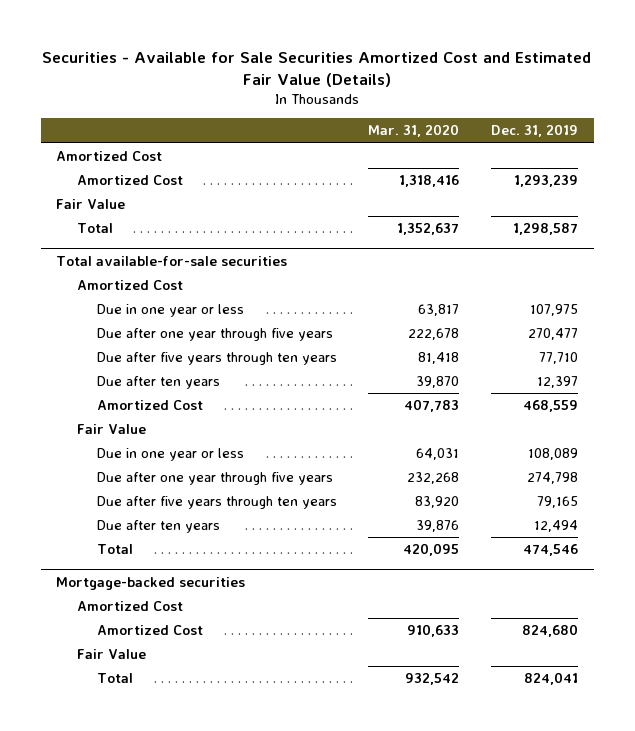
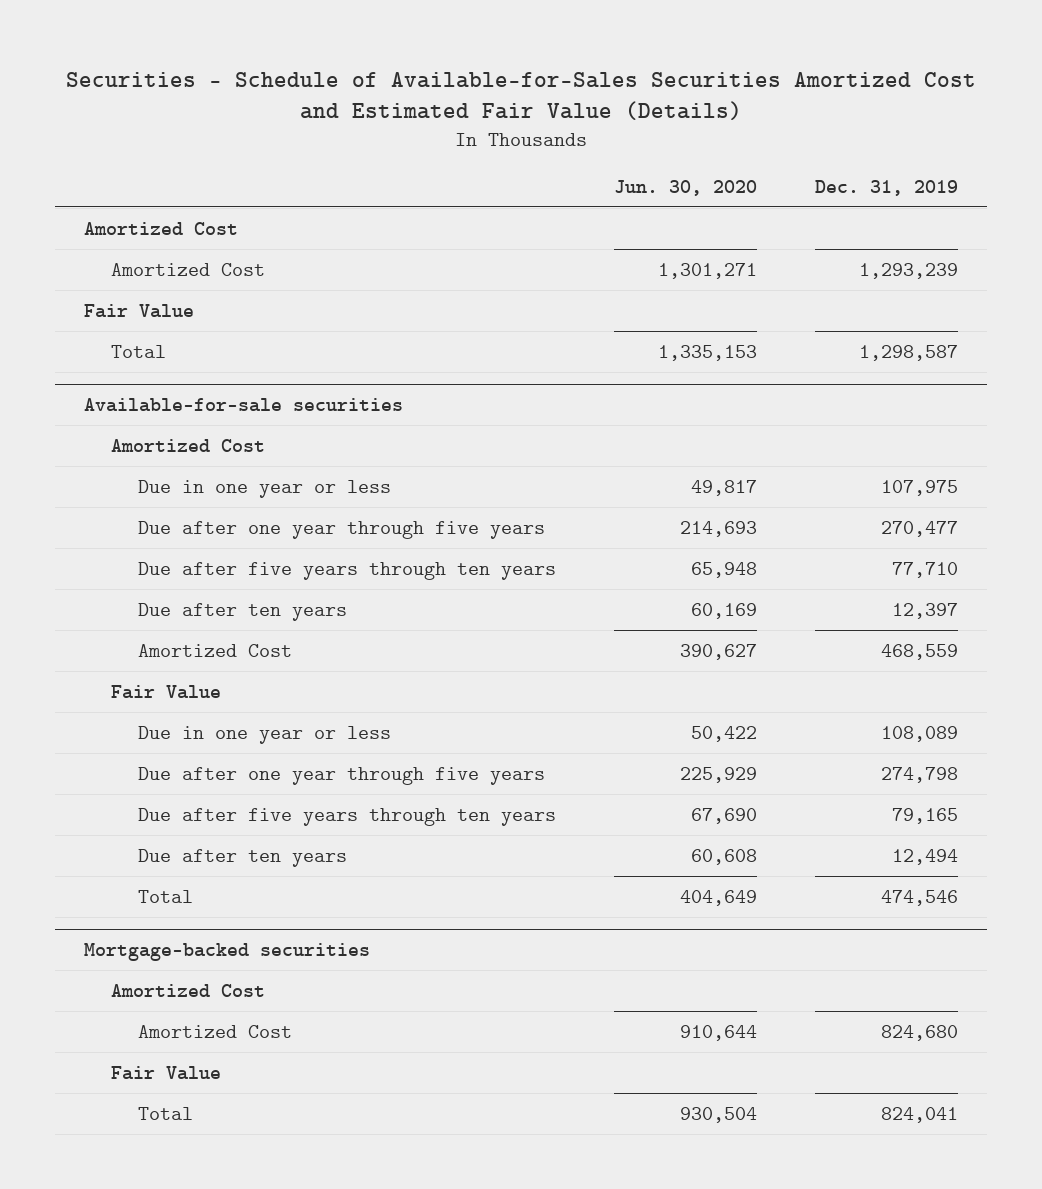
[42,51,592,87] Securities - Available for Sale Securities Amortized Cost and Estimated Fair Value (Details) -> [65,71,976,121] Securities - Schedule of Available-for-Sales Securities Amortized Cost and Estimated Fair Value (Details)
[368,124,460,138] Mar. 31, 2020 -> none
none -> [613,179,757,196] Jun. 30, 2020
[56,256,288,267] Total available-for-sale securities -> [83,398,403,413] Available-for-sale securities

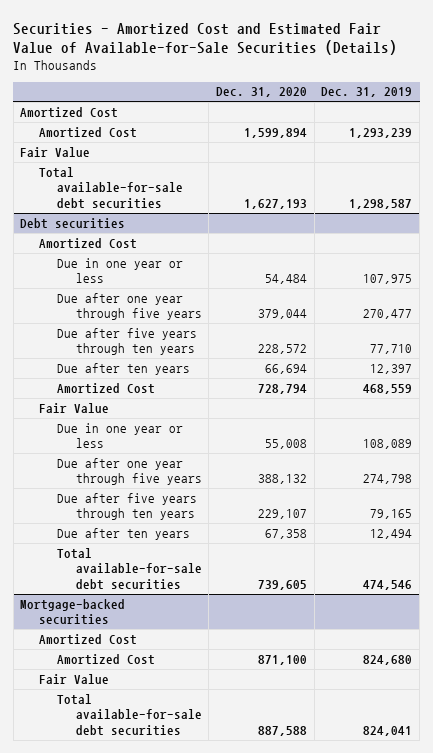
[65,71,976,121] Securities - Schedule of Available-for-Sales Securities Amortized Cost and Estimated Fair Value (Details) -> [13,22,398,56] Securities - Amortized Cost and Estimated Fair Value of Available-for-Sale Securities (Details)
[613,179,757,196] Jun. 30, 2020 -> none
none -> [215,87,307,98] Dec. 31, 2020
[110,344,166,358] Total -> [38,166,184,210] Total available-for-sale debt securities
[83,398,403,413] Available-for-sale securities -> [20,217,126,229] Debt securities
[138,889,194,903] Total -> [57,547,202,591] Total available-for-sale debt securities
[138,1106,194,1120] Total -> [57,693,202,737] Total available-for-sale debt securities

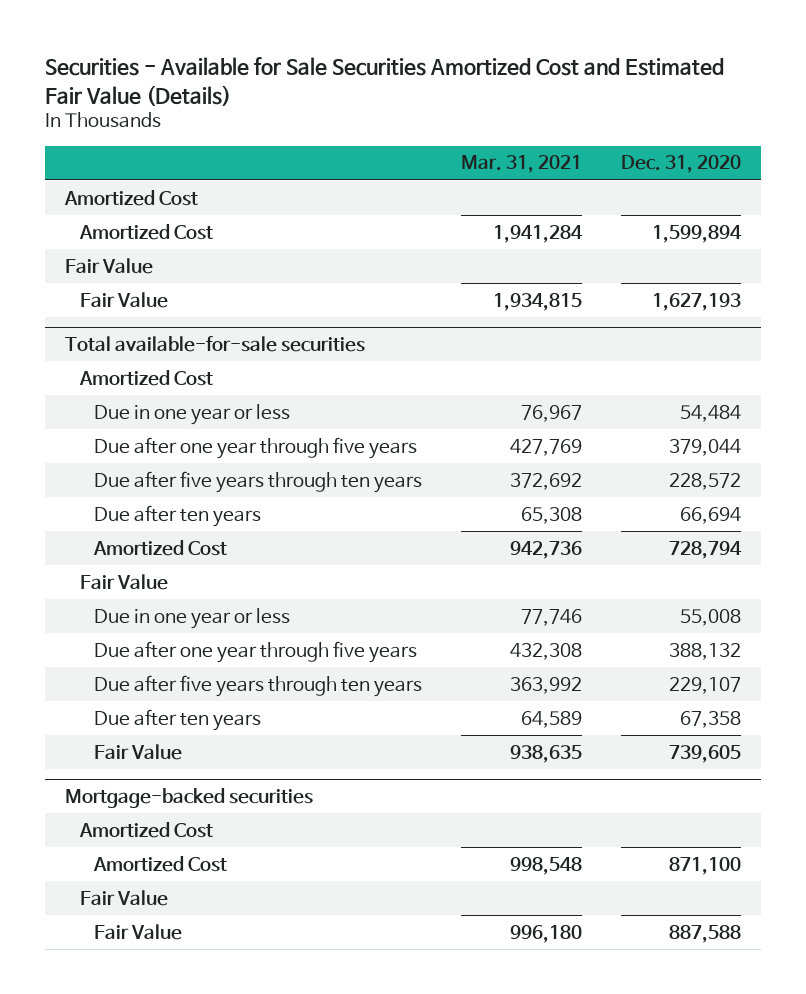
[13,22,398,56] Securities - Amortized Cost and Estimated Fair Value of Available-for-Sale Securities (Details) -> [45,56,725,106] Securities - Available for Sale Securities Amortized Cost and Estimated Fair Value (Details)
[321,87,413,98] Dec. 31, 2019 -> none
none -> [461,155,583,174] Mar. 31, 2021
[38,166,184,210] Total available-for-sale debt securities -> [79,291,168,308] Fair Value
[20,217,126,229] Debt securities -> [64,336,365,353] Total available-for-sale securities
[57,547,202,591] Total available-for-sale debt securities -> [94,743,183,760] Fair Value
[57,693,202,737] Total available-for-sale debt securities -> [94,923,183,940] Fair Value

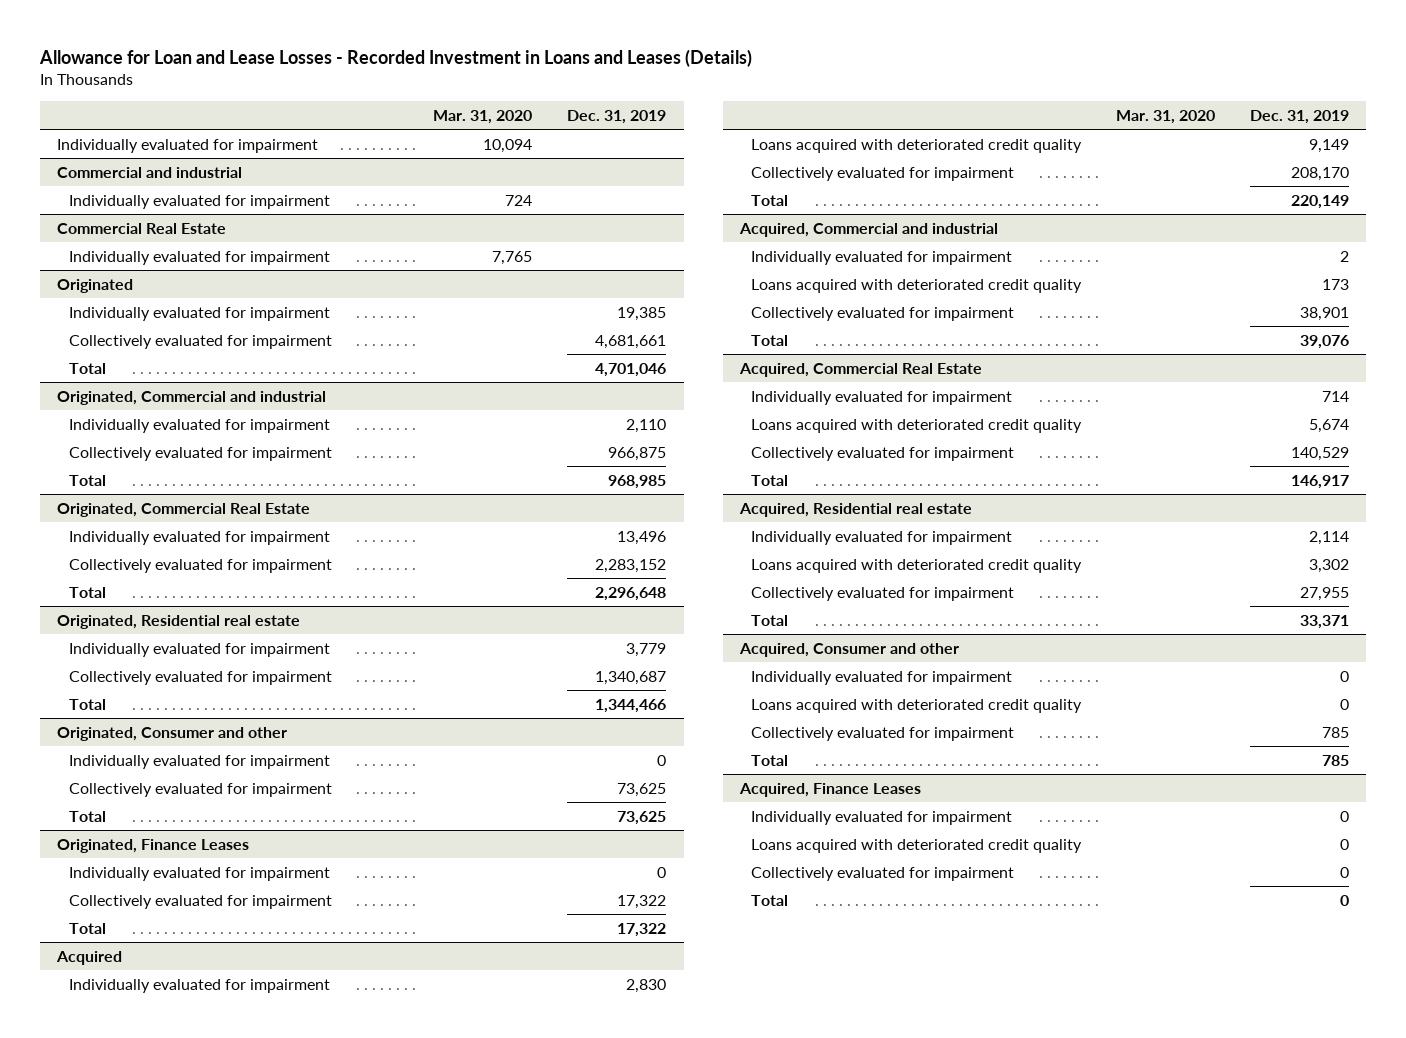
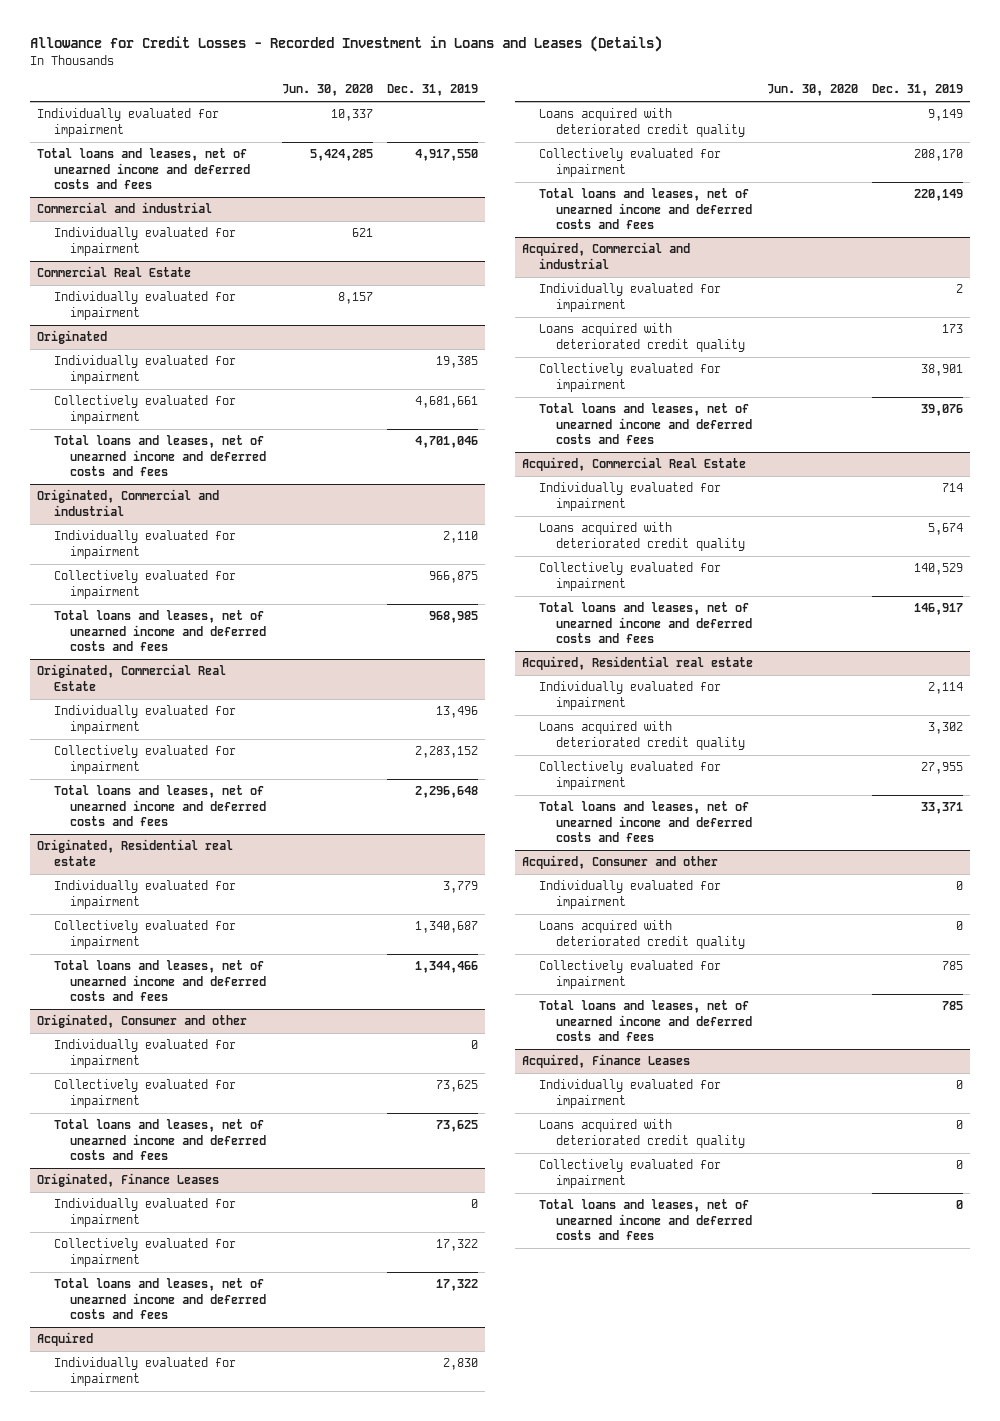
[39,49,753,68] Allowance for Loan and Lease Losses - Recorded Investment in Loans and Leases (Details) -> [29,36,662,53] Allowance for Credit Losses - Recorded Investment in Loans and Leases (Details)
[433,109,533,124] Mar. 31, 2020 -> none
none -> [281,84,373,97] Jun. 30, 2020
none -> [36,148,250,190] Total loans and leases, net of unearned income and deferred costs and fees
[68,362,106,374] Total -> [53,435,267,477] Total loans and leases, net of unearned income and deferred costs and fees
[68,474,106,486] Total -> [53,610,267,652] Total loans and leases, net of unearned income and deferred costs and fees
[68,586,106,598] Total -> [53,785,267,827] Total loans and leases, net of unearned income and deferred costs and fees
[68,698,106,710] Total -> [53,960,267,1002] Total loans and leases, net of unearned income and deferred costs and fees
[68,810,106,822] Total -> [53,1119,267,1161] Total loans and leases, net of unearned income and deferred costs and fees
[68,922,106,934] Total -> [53,1278,267,1320] Total loans and leases, net of unearned income and deferred costs and fees
[751,194,789,206] Total -> [539,188,753,230] Total loans and leases, net of unearned income and deferred costs and fees
[751,334,789,346] Total -> [539,403,753,445] Total loans and leases, net of unearned income and deferred costs and fees
[751,474,789,486] Total -> [539,602,753,644] Total loans and leases, net of unearned income and deferred costs and fees
[751,614,789,626] Total -> [539,801,753,843] Total loans and leases, net of unearned income and deferred costs and fees
[751,754,789,766] Total -> [539,1000,753,1042] Total loans and leases, net of unearned income and deferred costs and fees
[751,894,789,906] Total -> none
none -> [539,1199,753,1241] Total loans and leases, net of unearned income and deferred costs and fees

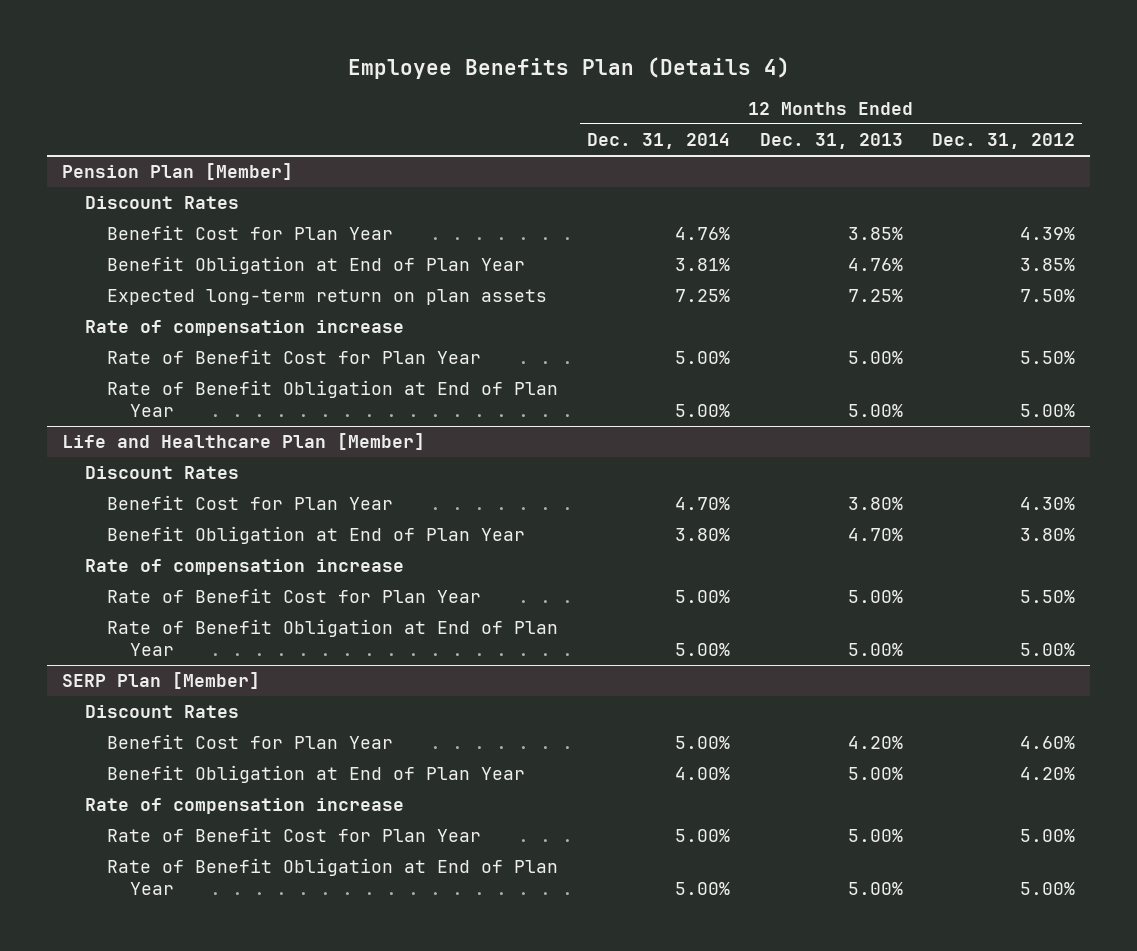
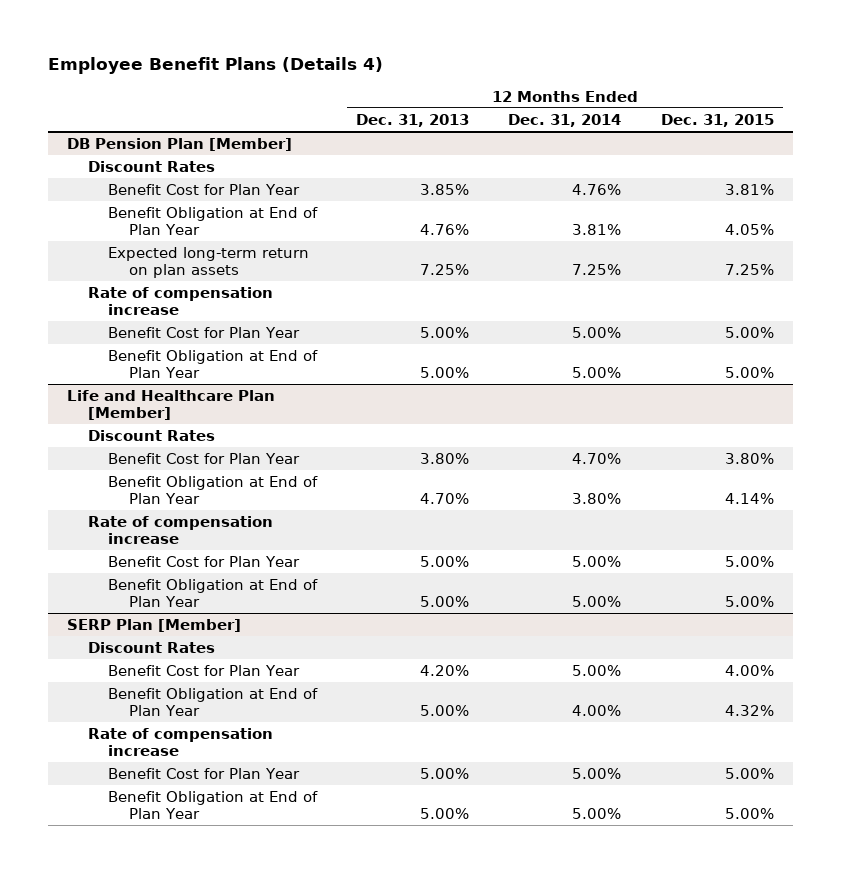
[347,56,790,79] Employee Benefits Plan (Details 4) -> [47,57,383,75] Employee Benefit Plans (Details 4)
[932,132,1076,149] Dec. 31, 2012 -> none
none -> [660,113,774,127] Dec. 31, 2015
[62,163,294,181] Pension Plan [Member] -> [67,137,293,151] DB Pension Plan [Member]
[107,349,482,365] Rate of Benefit Cost for Plan Year -> [108,326,301,338] Benefit Cost for Plan Year
[107,380,559,418] Rate of Benefit Obligation at End of Plan Year -> [108,349,319,378] Benefit Obligation at End of Plan Year
[107,588,482,604] Rate of Benefit Cost for Plan Year -> [108,555,301,567] Benefit Cost for Plan Year
[107,619,559,657] Rate of Benefit Obligation at End of Plan Year -> [108,578,319,607] Benefit Obligation at End of Plan Year
[107,827,482,843] Rate of Benefit Cost for Plan Year -> [108,767,301,779] Benefit Cost for Plan Year
[107,858,559,896] Rate of Benefit Obligation at End of Plan Year -> [108,790,319,819] Benefit Obligation at End of Plan Year

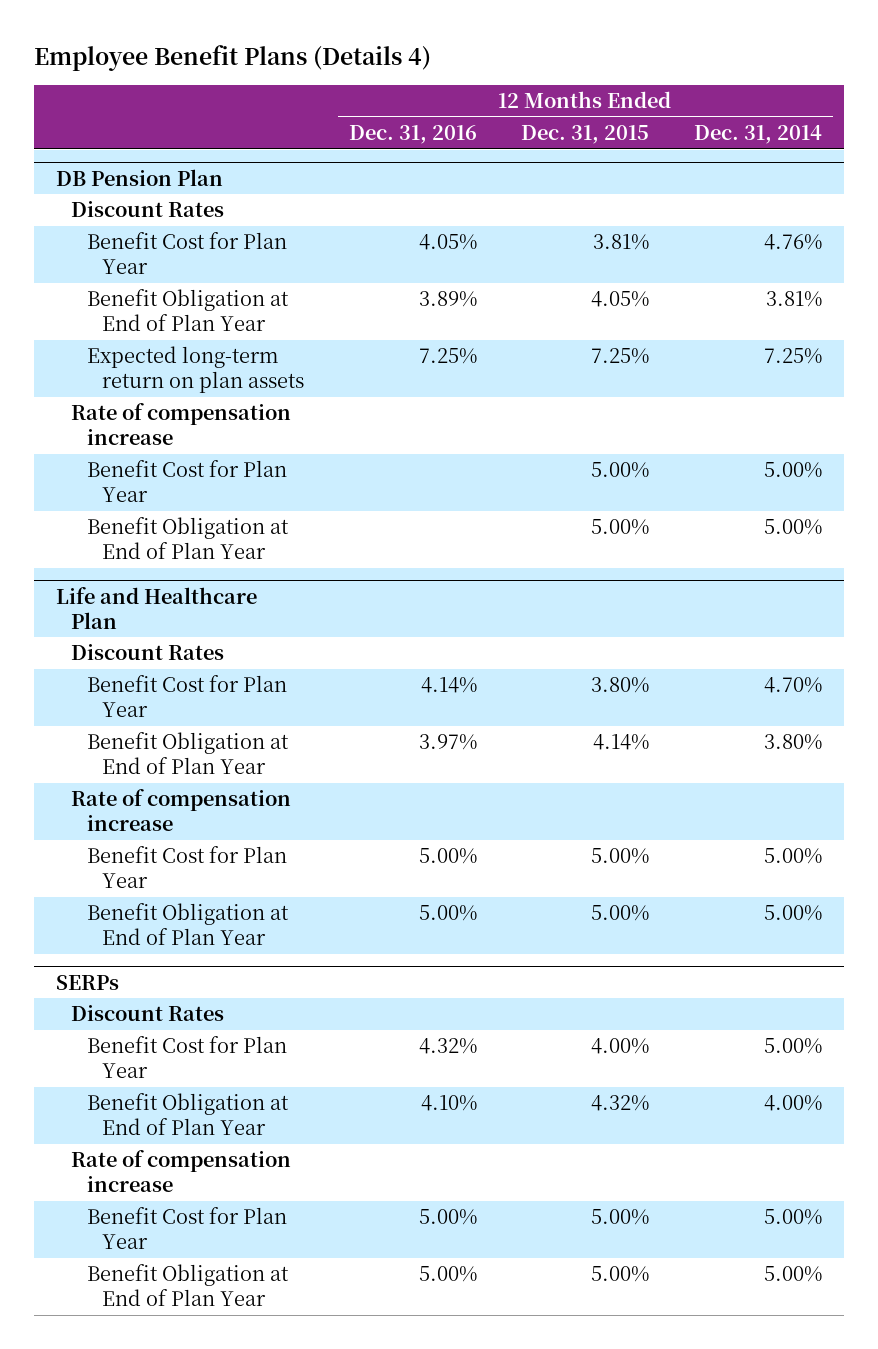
[356,113,470,127] Dec. 31, 2013 -> none
none -> [348,125,477,145] Dec. 31, 2016
[67,137,293,151] DB Pension Plan [Member] -> [55,168,223,186] DB Pension Plan
[67,389,276,420] Life and Healthcare Plan [Member] -> [55,586,257,629] Life and Healthcare Plan
[67,618,242,632] SERP Plan [Member] -> [55,974,119,990] SERPs

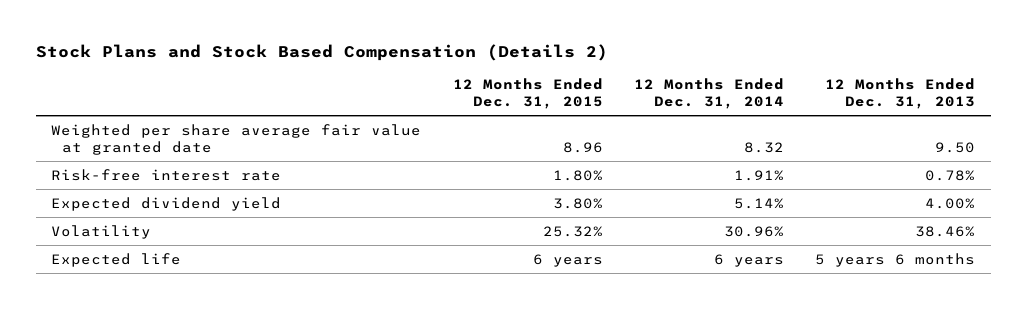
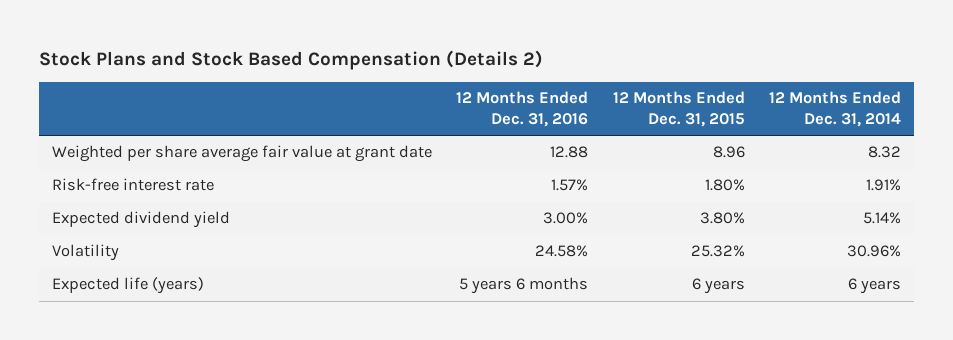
[824,78,975,110] 12 Months Ended Dec. 31, 2013 -> none
none -> [456,91,589,128] 12 Months Ended Dec. 31, 2016
[51,123,422,155] Weighted per share average fair value at granted date -> [51,145,432,163] Weighted per share average fair value at grant date
[51,252,182,267] Expected life -> [51,277,204,295] Expected life (years)

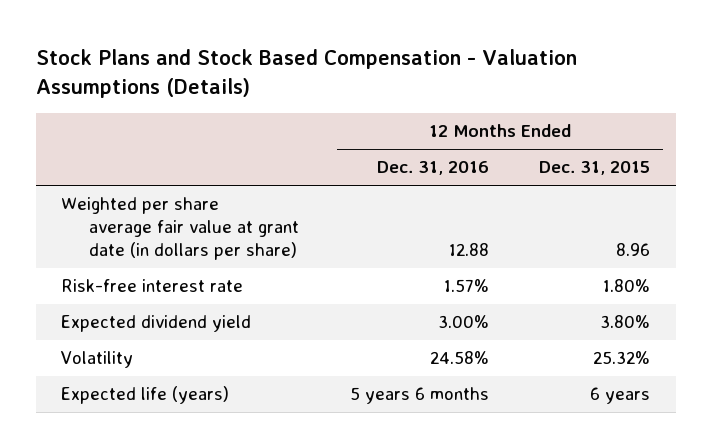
[39,50,544,71] Stock Plans and Stock Based Compensation (Details 2) -> [36,49,578,99] Stock Plans and Stock Based Compensation - Valuation Assumptions (Details)
[769,91,902,128] 12 Months Ended Dec. 31, 2014 -> none
[51,145,432,163] Weighted per share average fair value at grant date -> [61,197,300,261] Weighted per share average fair value at grant date (in dollars per share)

